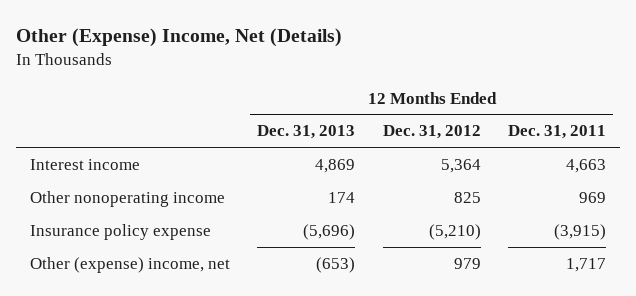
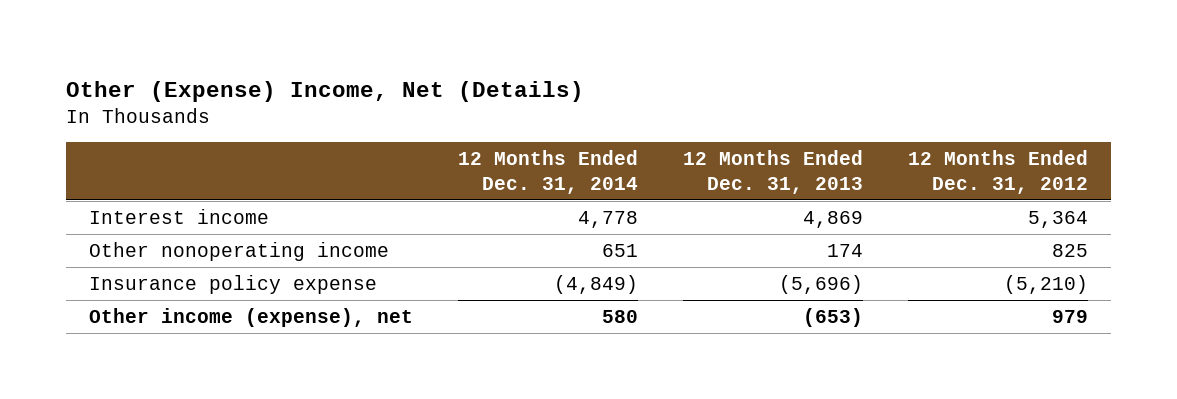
[508,125,607,140] Dec. 31, 2011 -> none
none -> [457,150,638,194] 12 Months Ended Dec. 31, 2014
[29,256,230,273] Other (expense) income, net -> [88,307,413,327] Other income (expense), net

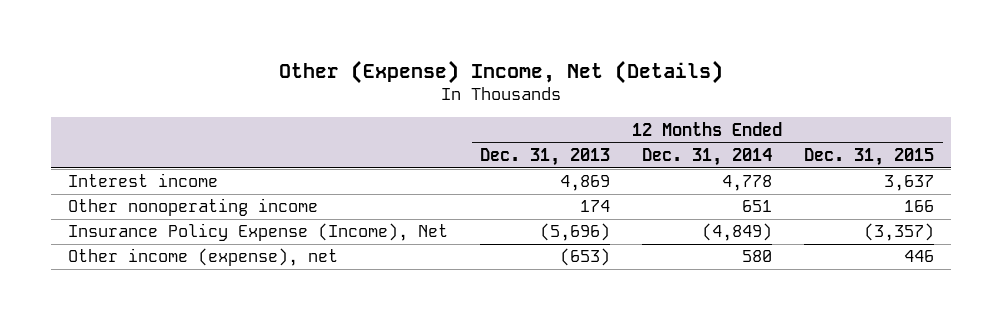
[908,150,1089,194] 12 Months Ended Dec. 31, 2012 -> none
none -> [804,147,935,166] Dec. 31, 2015
[88,274,377,294] Insurance policy expense -> [67,223,448,242] Insurance Policy Expense (Income), Net

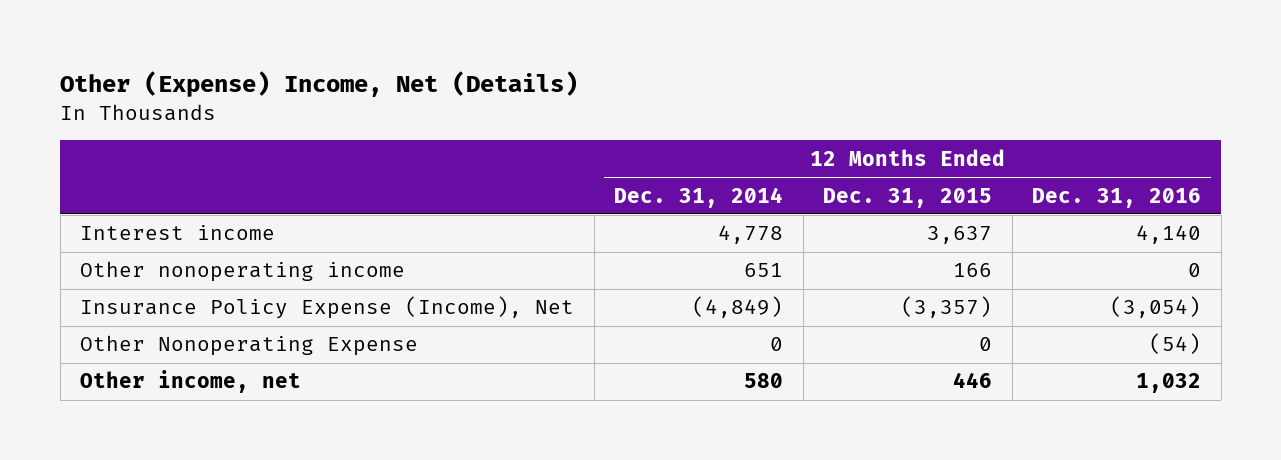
[479,147,610,166] Dec. 31, 2013 -> none
none -> [1032,187,1202,208] Dec. 31, 2016
none -> [80,335,419,357] Other Nonoperating Expense
[67,248,338,267] Other income (expense), net -> [80,370,302,394] Other income, net

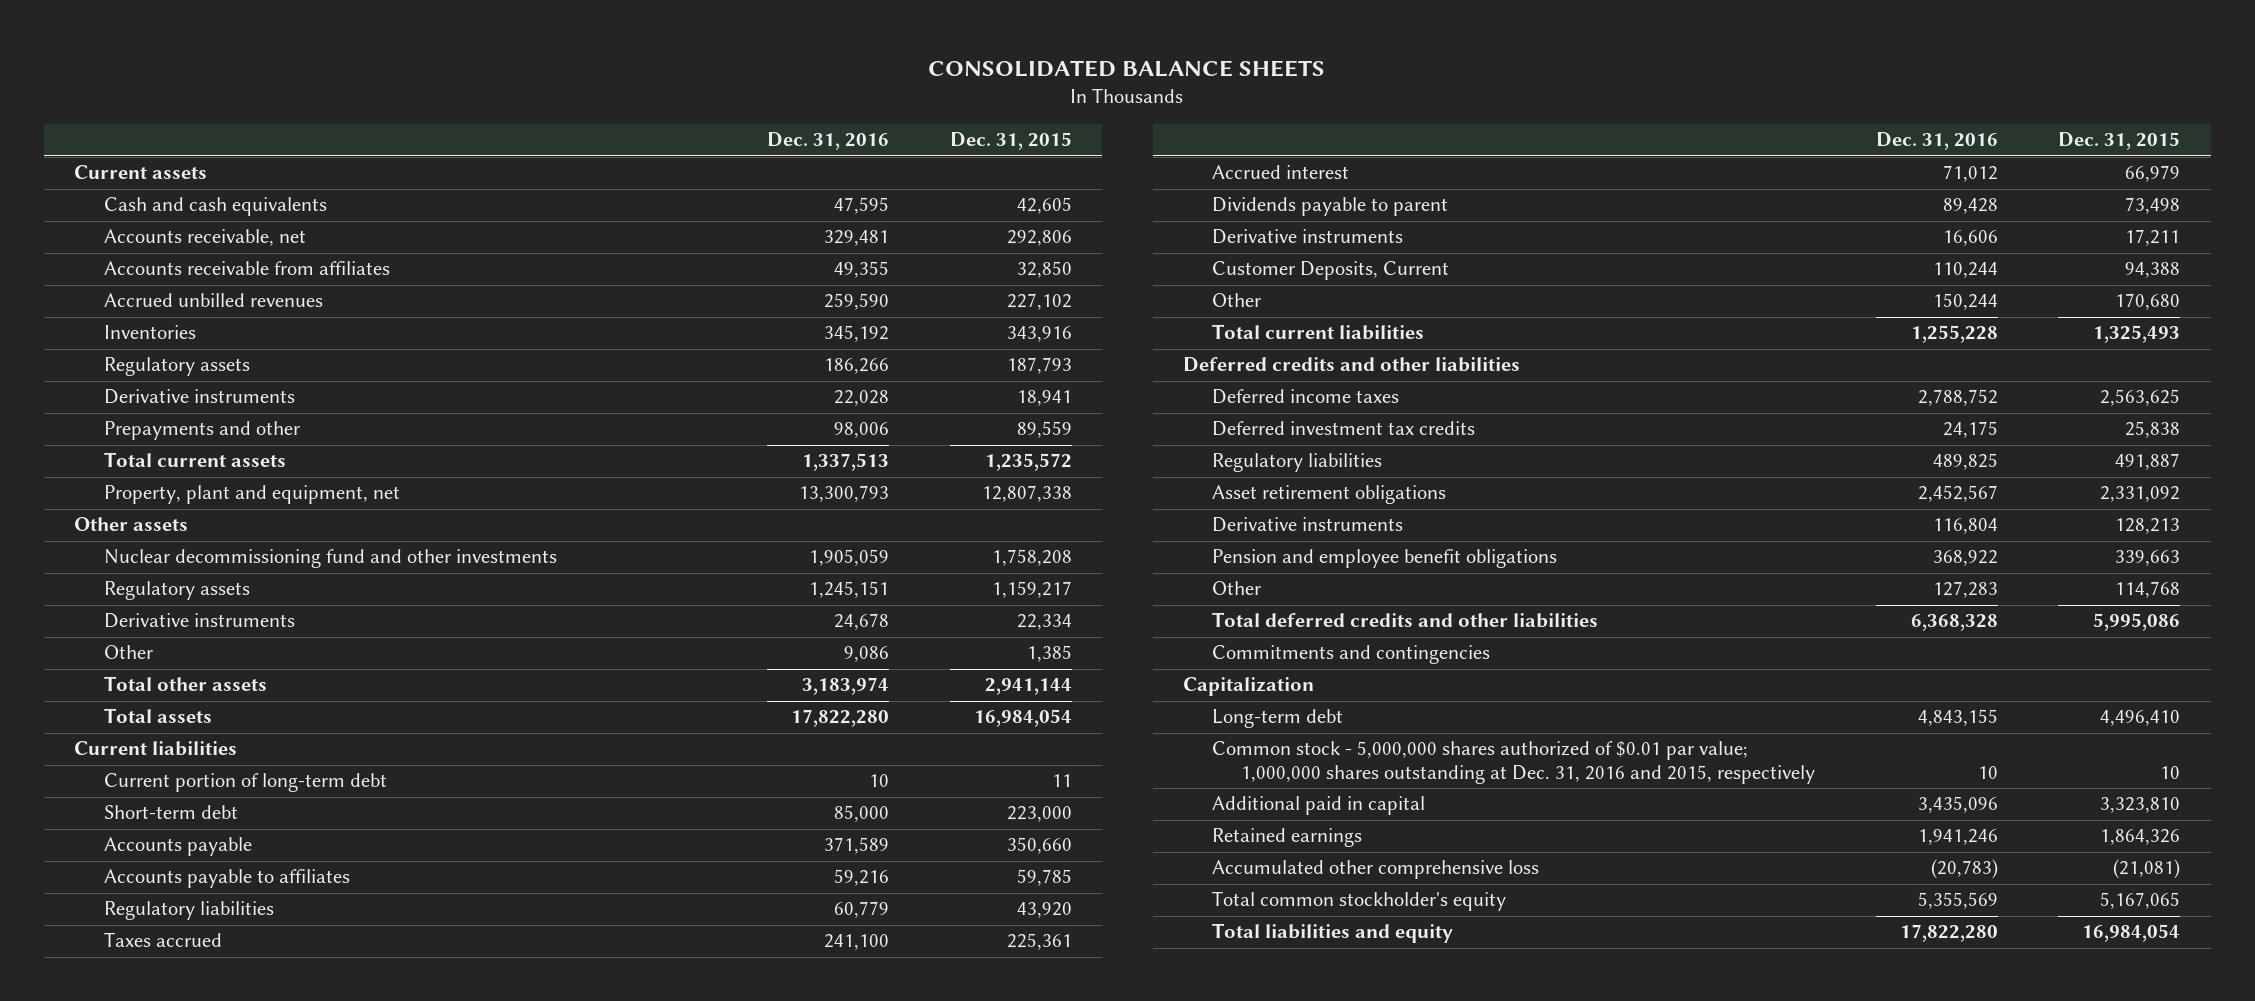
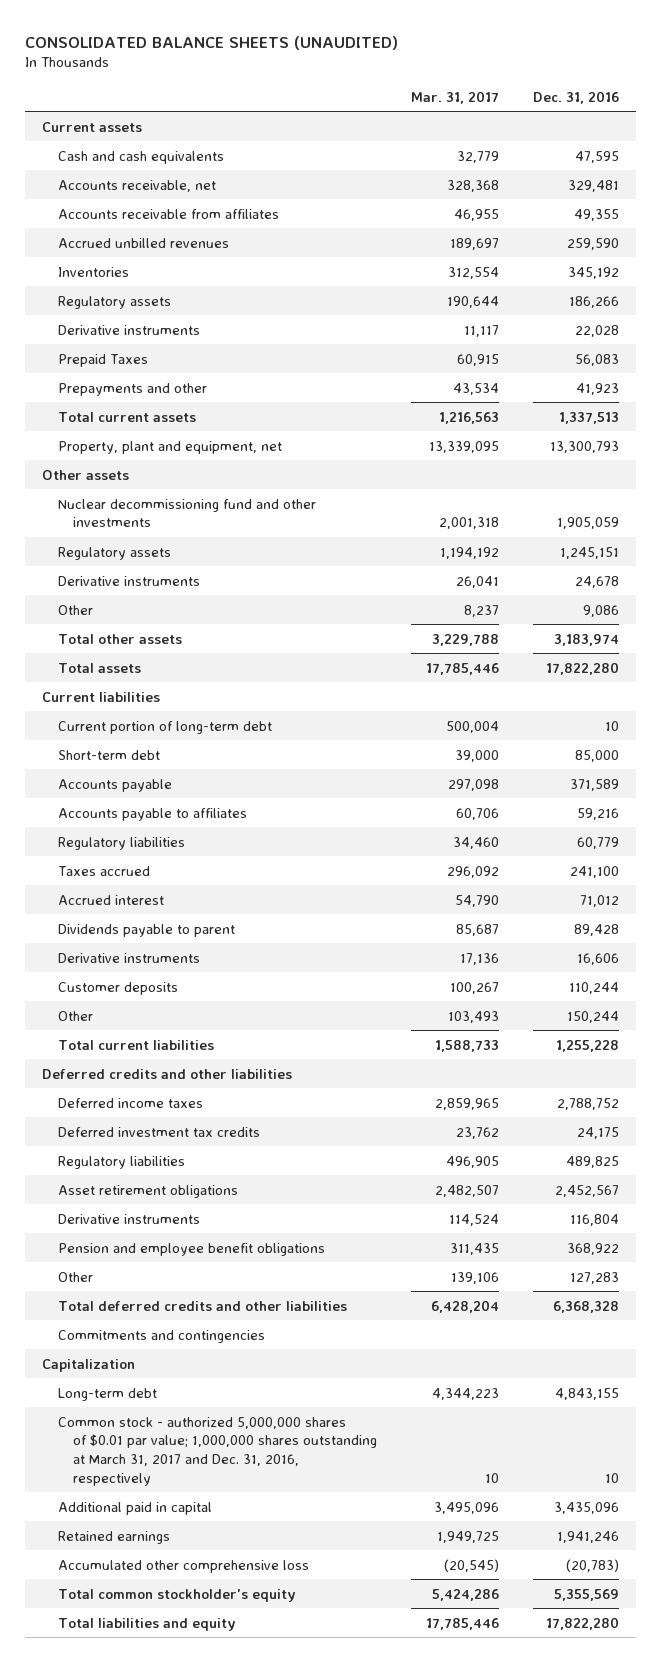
[928,59,1326,77] CONSOLIDATED BALANCE SHEETS -> [25,35,399,50] CONSOLIDATED BALANCE SHEETS (UNAUDITED)
[949,132,1072,151] Dec. 31, 2015 -> none
none -> [410,90,499,104] Mar. 31, 2017
none -> [57,353,148,367] Prepaid Taxes
[834,422,890,439] 98,006 -> [575,382,619,395] 41,923
[1212,261,1450,281] Customer Deposits, Current -> [57,981,178,995] Customer deposits
[1212,741,1816,784] Common stock - 5,000,000 shares authorized of $0.01 par value; 1,000,000 shares outstanding at Dec. 31, 2016 and 2015, respectively -> [57,1416,377,1486] Common stock - authorized 5,000,000 shares of $0.01 par value; 1,000,000 shares outstanding at March 31, 2017 and Dec. 31, 2016, respectively

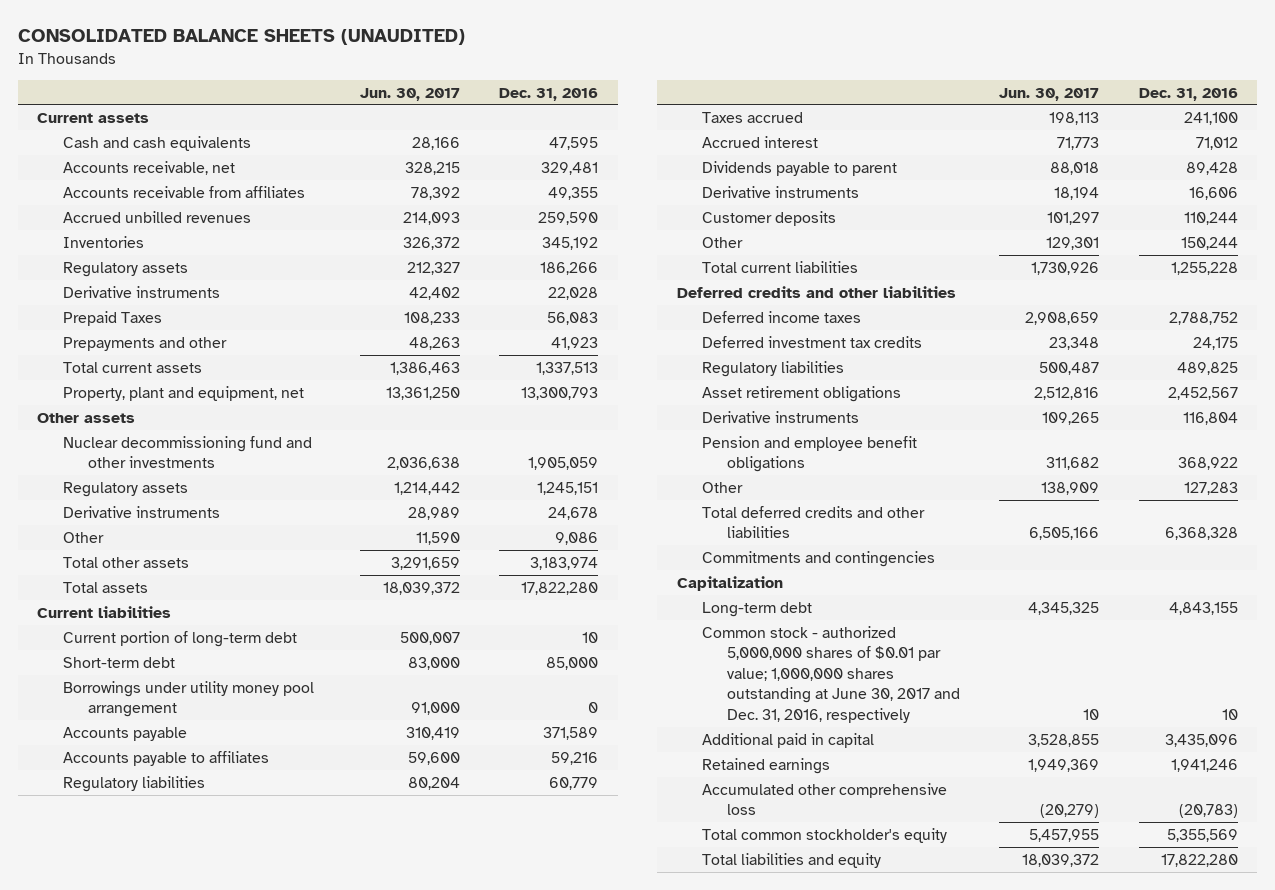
[410,90,499,104] Mar. 31, 2017 -> none
none -> [359,87,460,101] Jun. 30, 2017
none -> [62,680,314,718] Borrowings under utility money pool arrangement
[57,1416,377,1486] Common stock - authorized 5,000,000 shares of $0.01 par value; 1,000,000 shares outstanding at March 31, 2017 and Dec. 31, 2016, respectively -> [702,625,961,723] Common stock - authorized 5,000,000 shares of $0.01 par value; 1,000,000 shares outstanding at June 30, 2017 and Dec. 31, 2016, respectively

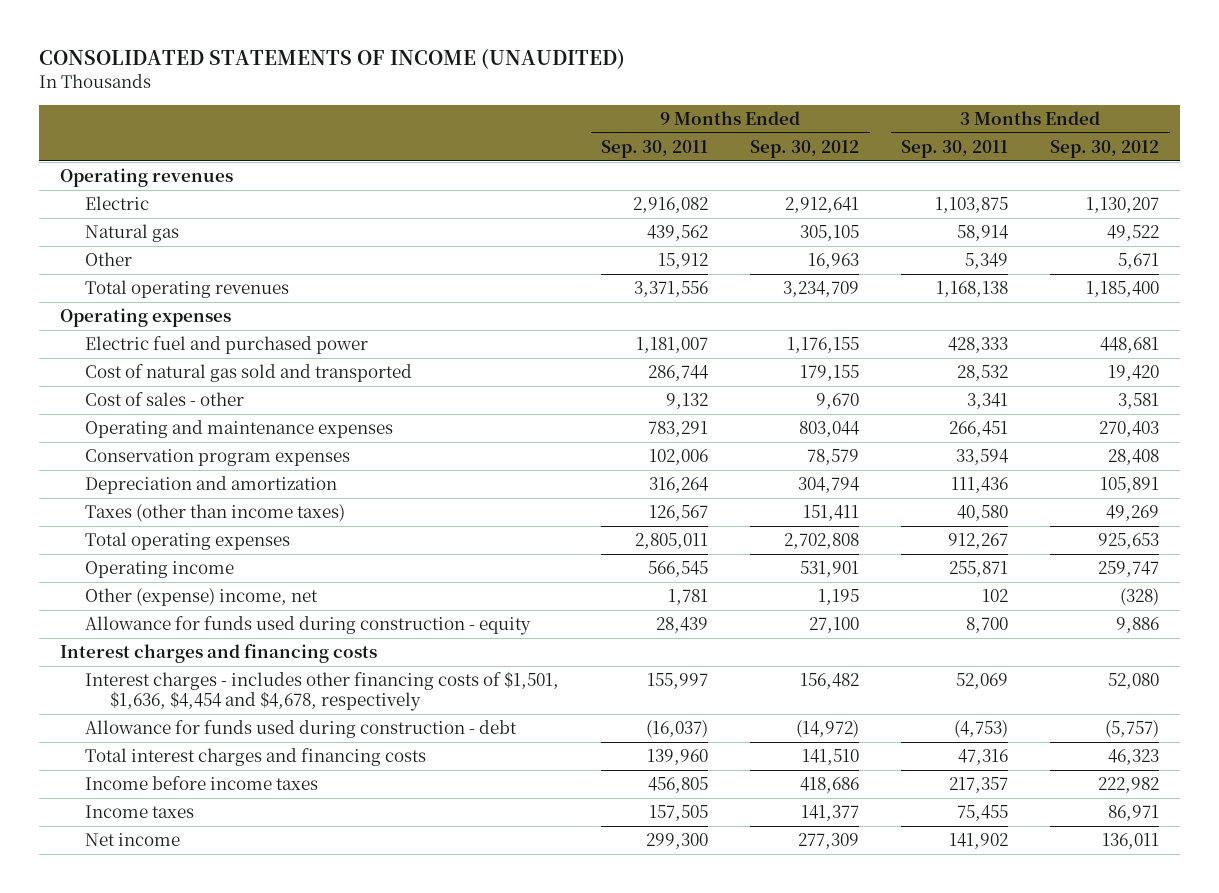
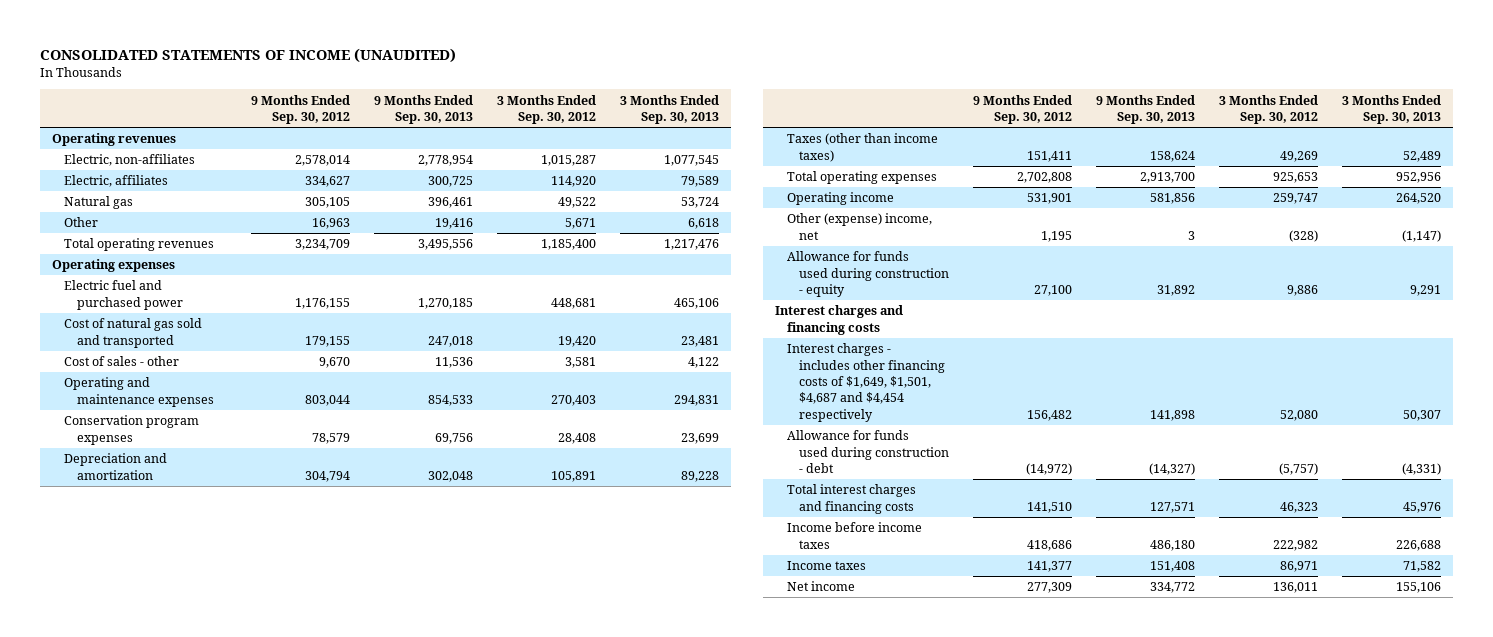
[601,139,709,158] Sep. 30, 2011 -> none
[901,139,1009,158] Sep. 30, 2011 -> none
none -> [373,94,473,124] 9 Months Ended Sep. 30, 2013
none -> [619,94,719,124] 3 Months Ended Sep. 30, 2013
[85,196,150,211] Electric -> [64,154,196,167] Electric, non-affiliates
[785,197,860,214] 2,912,641 -> [294,155,350,167] 2,578,014
[1086,197,1160,214] 1,130,207 -> [540,155,596,167] 1,015,287
none -> [64,175,169,188] Electric, affiliates
[85,671,560,711] Interest charges - includes other financing costs of $1,501, $1,636, $4,454 and $4,678, respectively -> [786,343,946,422] Interest charges - includes other financing costs of $1,649, $1,501, $4,687 and $4,454 respectively

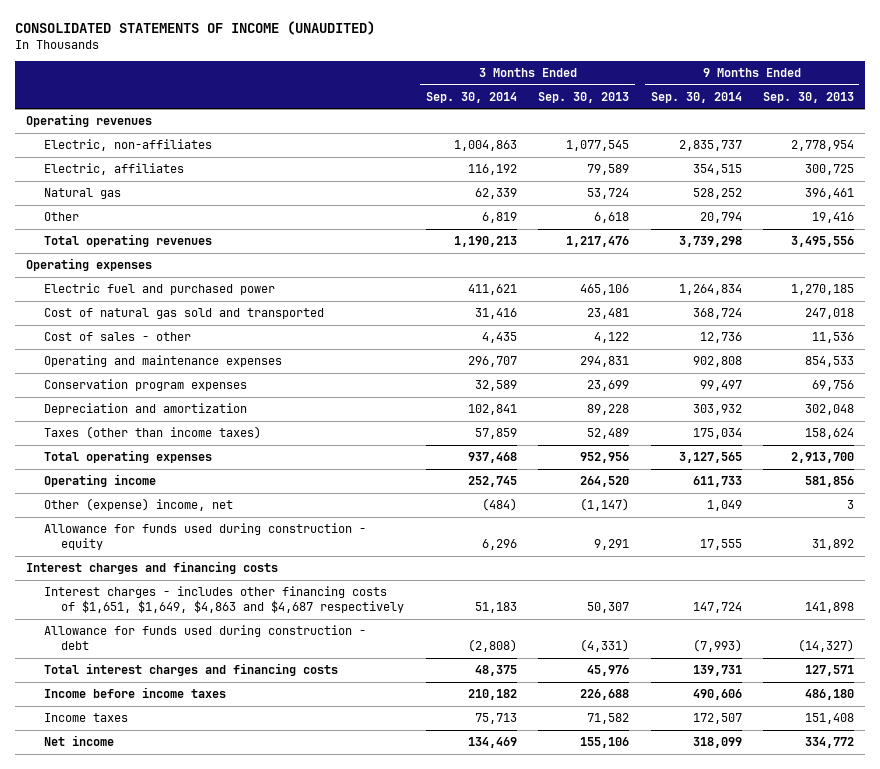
[250,94,350,124] 9 Months Ended Sep. 30, 2012 -> none
[496,94,596,124] 3 Months Ended Sep. 30, 2012 -> none
none -> [425,91,517,103] Sep. 30, 2014
none -> [650,91,742,103] Sep. 30, 2014
[786,343,946,422] Interest charges - includes other financing costs of $1,649, $1,501, $4,687 and $4,454 respectively -> [43,586,405,614] Interest charges - includes other financing costs of $1,651, $1,649, $4,863 and $4,687 respectively

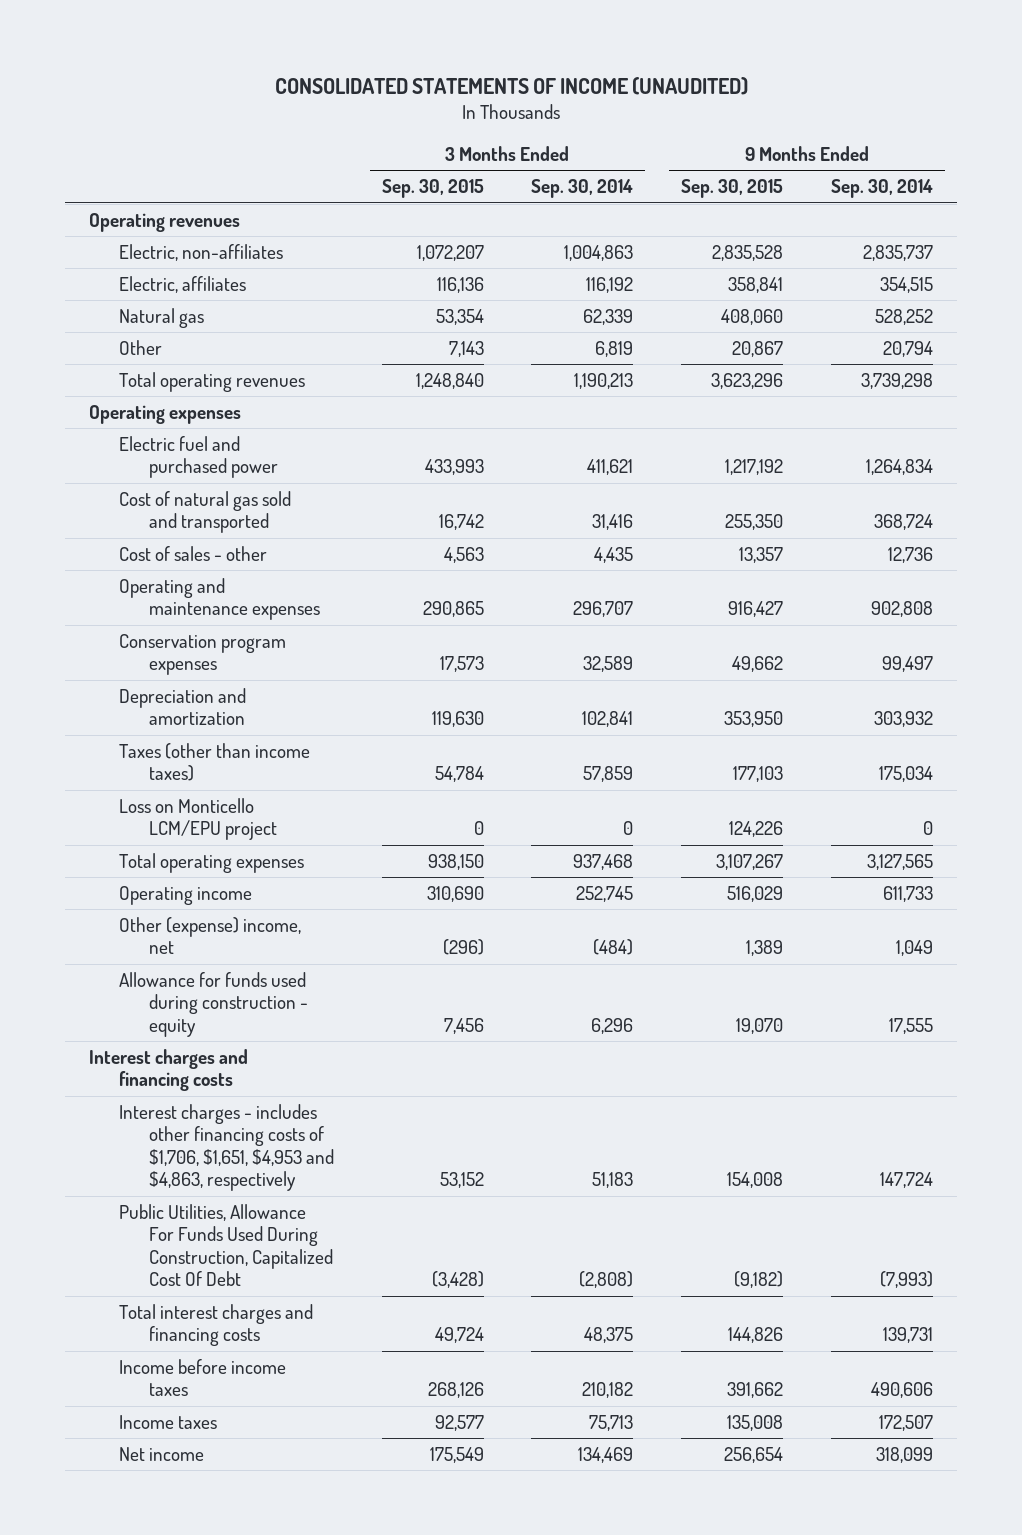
[538,91,630,103] Sep. 30, 2013 -> none
[763,91,855,103] Sep. 30, 2013 -> none
none -> [381,179,484,199] Sep. 30, 2015
none -> [681,179,784,199] Sep. 30, 2015
none -> [118,798,277,841] Loss on Monticello LCM/EPU project
[43,586,405,614] Interest charges - includes other financing costs of $1,651, $1,649, $4,863 and $4,687 respectively -> [118,1104,334,1192] Interest charges - includes other financing costs of $1,706, $1,651, $4,953 and $4,863, respectively
[43,625,366,651] Allowance for funds used during construction - debt -> [118,1204,333,1287] Public Utilities, Allowance For Funds Used During Construction, Capitalized Cost Of Debt

